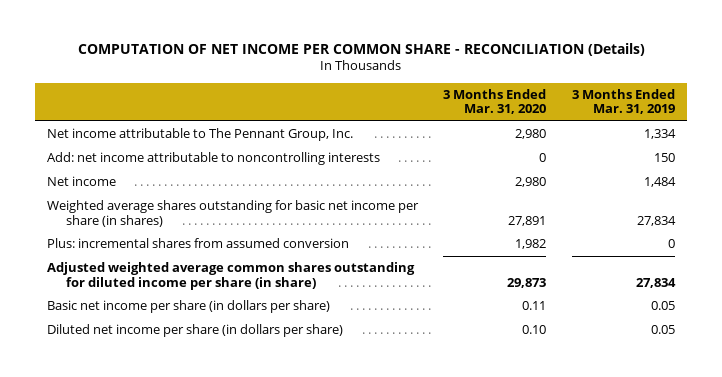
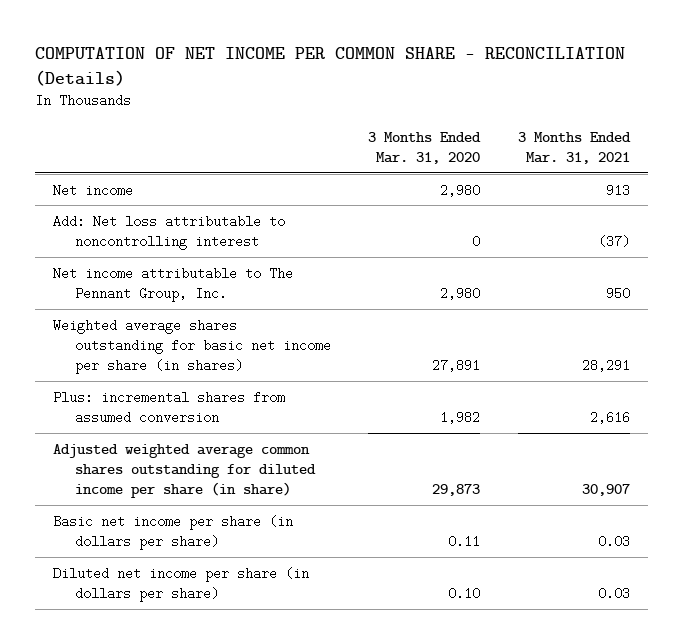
[571,88,675,115] 3 Months Ended Mar. 31, 2019 -> none
none -> [517,131,631,164] 3 Months Ended Mar. 31, 2021
[47,152,381,166] Add: net income attributable to noncontrolling interests -> none
none -> [53,214,286,250] Add: Net loss attributable to noncontrolling interest
[47,128,354,142] Net income attributable to The Pennant Group, Inc. -> [53,266,294,302] Net income attributable to The Pennant Group, Inc.

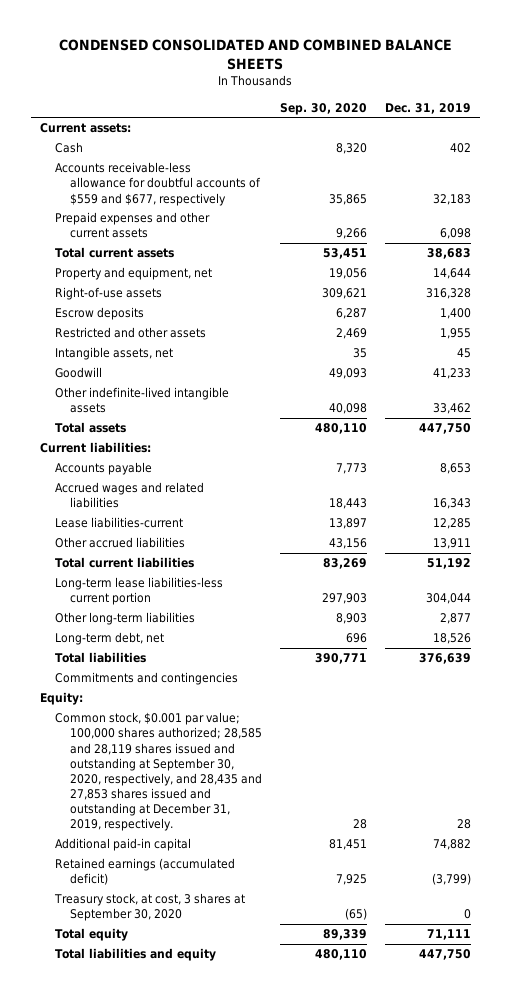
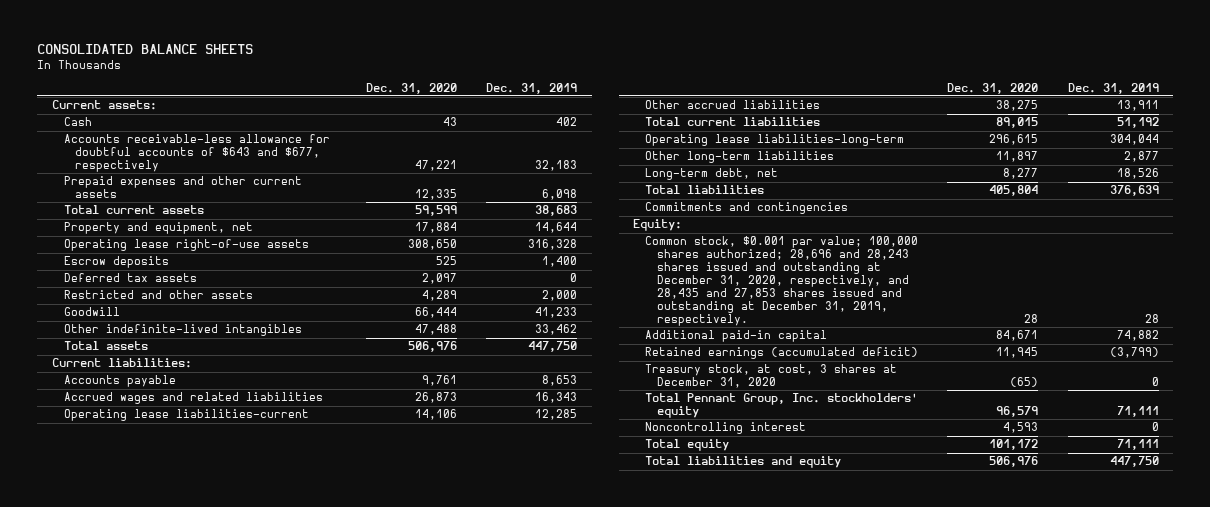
[59,38,453,70] CONDENSED CONSOLIDATED AND COMBINED BALANCE SHEETS -> [37,43,254,54] CONSOLIDATED BALANCE SHEETS
[279,102,367,115] Sep. 30, 2020 -> none
none -> [365,82,457,94] Dec. 31, 2020
[55,162,262,206] Accounts receivable-less allowance for doubtful accounts of $559 and $677, respectively -> [63,134,330,173] Accounts receivable-less allowance for doubtful accounts of $643 and $677, respectively
[55,287,163,301] Right-of-use assets -> [63,239,309,252] Operating lease right-of-use assets
[55,347,174,361] Intangible assets, net -> none
none -> [63,273,197,283] Deferred tax assets
[439,328,471,340] 1,955 -> [542,290,578,302] 2,000
[55,387,230,414] Other indefinite-lived intangible assets -> [63,324,302,337] Other indefinite-lived intangibles
[55,517,184,529] Lease liabilities-current -> [63,409,309,422] Operating lease liabilities-current
[55,577,224,606] Long-term lease liabilities-less current portion -> [645,134,905,147] Operating lease liabilities-long-term
[55,712,263,832] Common stock, $0.001 par value; 100,000 shares authorized; 28,585 and 28,119 shares issued and outstanding at September 30, 2020, respectively, and 28,435 and 27,853 shares issued and outstanding at December 31, 2019, respectively. -> [645,236,919,326] Common stock, $0.001 par value; 100,000 shares authorized; 28,696 and 28,243 shares issued and outstanding at December 31, 2020, respectively, and 28,435 and 27,853 shares issued and outstanding at December 31, 2019, respectively.
[54,893,246,922] Treasury stock, at cost, 3 shares at September 30, 2020 -> [645,364,898,389] Treasury stock, at cost, 3 shares at December 31, 2020
none -> [645,393,919,419] Total Pennant Group, Inc. stockholders' equity
none -> [645,422,807,435] Noncontrolling interest

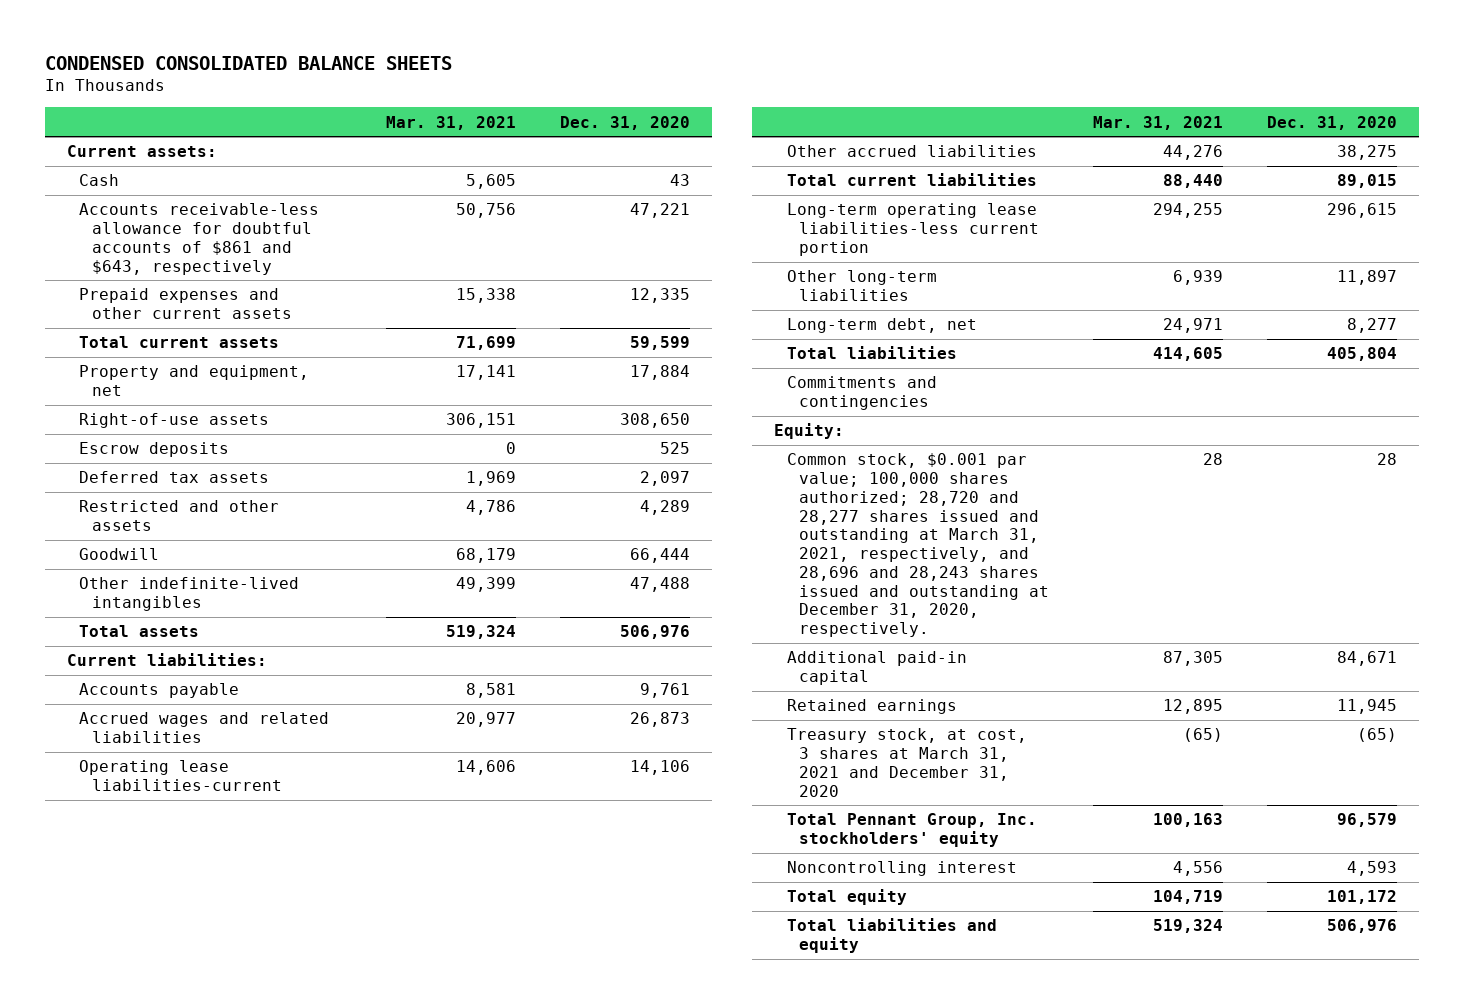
[37,43,254,54] CONSOLIDATED BALANCE SHEETS -> [44,55,452,70] CONDENSED CONSOLIDATED BALANCE SHEETS
[486,82,578,94] Dec. 31, 2019 -> none
none -> [385,115,516,130] Mar. 31, 2021
[63,134,330,173] Accounts receivable-less allowance for doubtful accounts of $643 and $677, respectively -> [79,203,320,275] Accounts receivable-less allowance for doubtful accounts of $861 and $643, respectively
[63,239,309,252] Operating lease right-of-use assets -> [79,413,270,429] Right-of-use assets
[645,134,905,147] Operating lease liabilities-long-term -> [786,203,1039,256] Long-term operating lease liabilities-less current portion
[645,236,919,326] Common stock, $0.001 par value; 100,000 shares authorized; 28,696 and 28,243 shares issued and outstanding at December 31, 2020, respectively, and 28,435 and 27,853 shares issued and outstanding at December 31, 2019, respectively. -> [786,453,1049,638] Common stock, $0.001 par value; 100,000 shares authorized; 28,720 and 28,277 shares issued and outstanding at March 31, 2021, respectively, and 28,696 and 28,243 shares issued and outstanding at December 31, 2020, respectively.
[645,347,919,360] Retained earnings (accumulated deficit) -> [786,699,957,715] Retained earnings
[645,364,898,389] Treasury stock, at cost, 3 shares at December 31, 2020 -> [786,728,1027,797] Treasury stock, at cost, 3 shares at March 31, 2021 and December 31, 2020

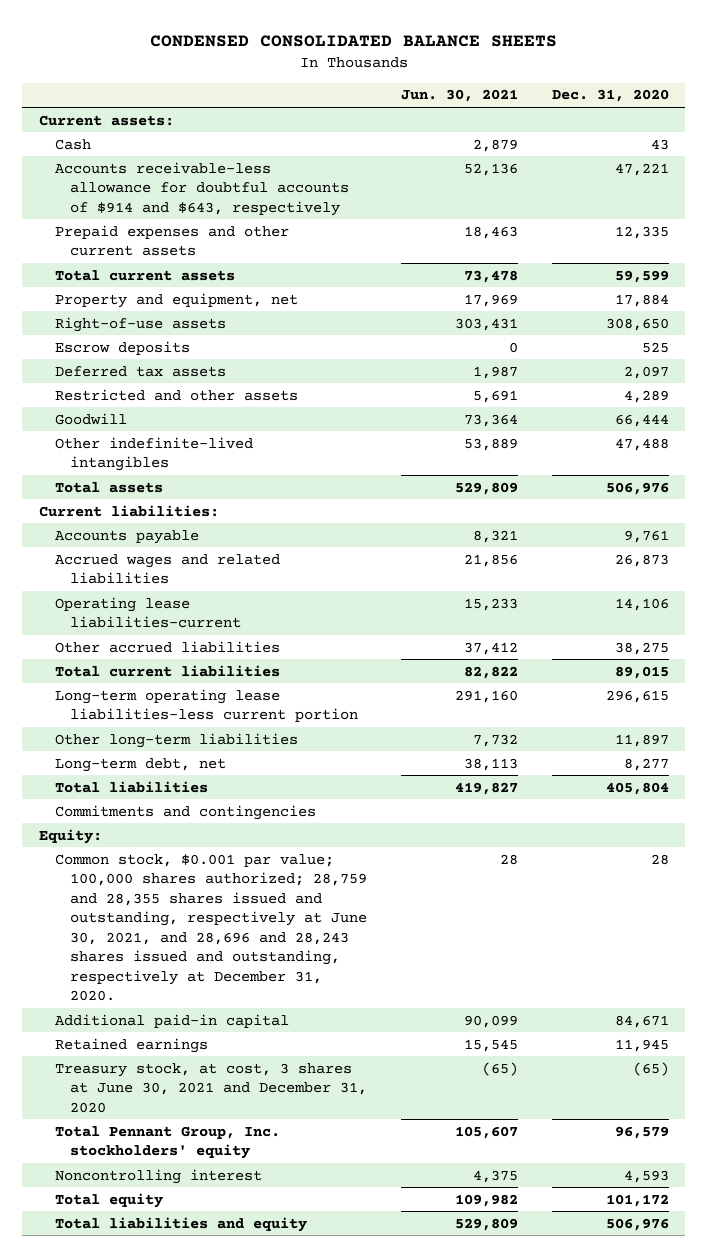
[385,115,516,130] Mar. 31, 2021 -> none
none -> [400,89,518,103] Jun. 30, 2021
[79,203,320,275] Accounts receivable-less allowance for doubtful accounts of $861 and $643, respectively -> [54,161,350,216] Accounts receivable-less allowance for doubtful accounts of $914 and $643, respectively
[786,453,1049,638] Common stock, $0.001 par value; 100,000 shares authorized; 28,720 and 28,277 shares issued and outstanding at March 31, 2021, respectively, and 28,696 and 28,243 shares issued and outstanding at December 31, 2020, respectively. -> [54,853,368,1002] Common stock, $0.001 par value; 100,000 shares authorized; 28,759 and 28,355 shares issued and outstanding, respectively at June 30, 2021, and 28,696 and 28,243 shares issued and outstanding, respectively at December 31, 2020.
[786,728,1027,797] Treasury stock, at cost, 3 shares at March 31, 2021 and December 31, 2020 -> [54,1062,368,1113] Treasury stock, at cost, 3 shares at June 30, 2021 and December 31, 2020

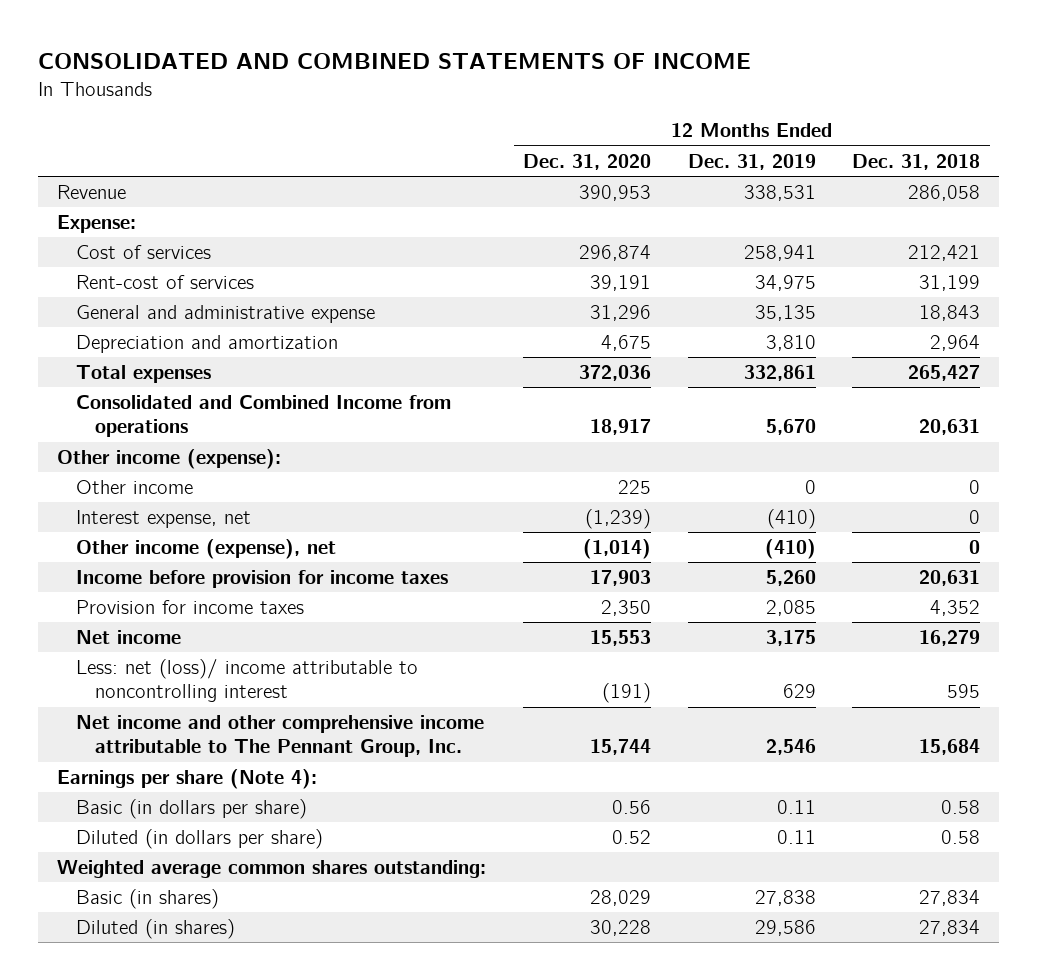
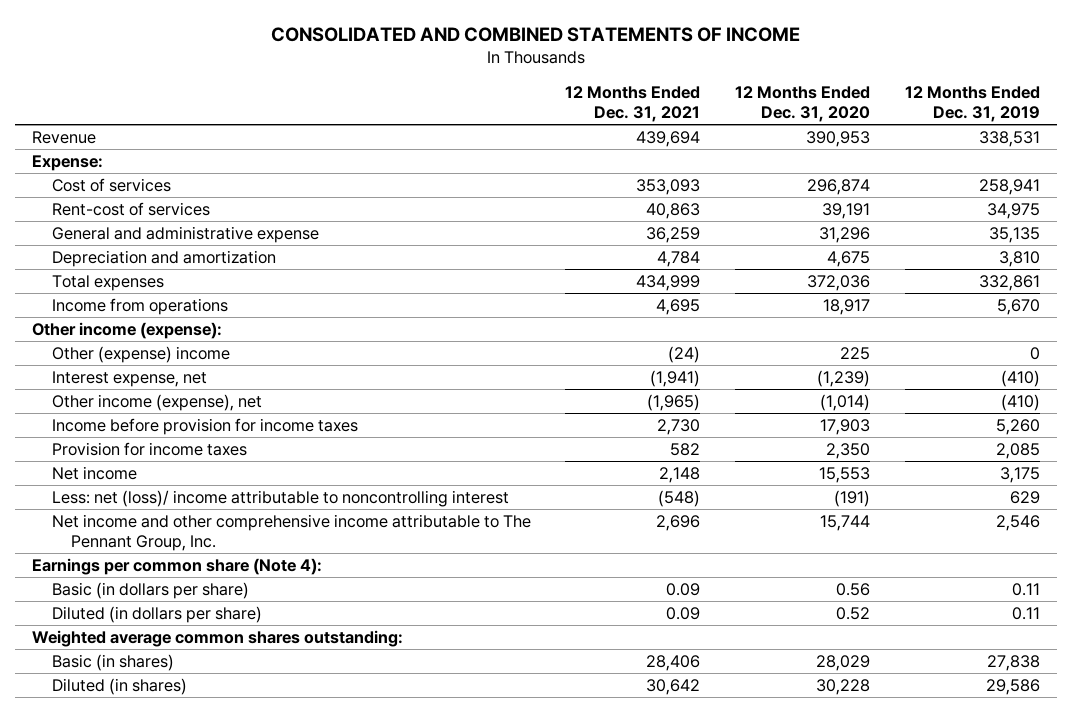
[852,153,981,170] Dec. 31, 2018 -> none
none -> [565,86,701,123] 12 Months Ended Dec. 31, 2021
[75,394,451,438] Consolidated and Combined Income from operations -> [51,298,228,316] Income from operations
[75,479,193,494] Other income -> [51,346,230,364] Other (expense) income
[56,768,317,789] Earnings per share (Note 4): -> [32,558,323,576] Earnings per common share (Note 4):

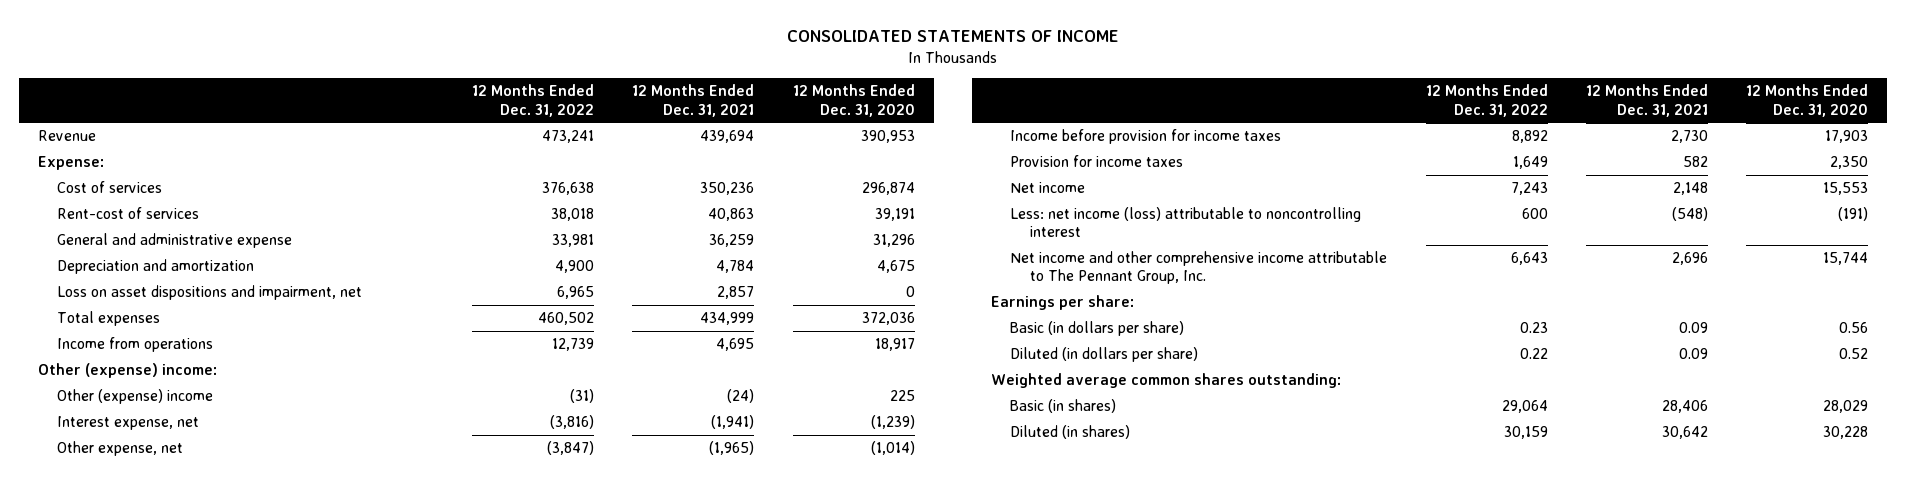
[271,26,801,42] CONSOLIDATED AND COMBINED STATEMENTS OF INCOME -> [786,30,1119,43] CONSOLIDATED STATEMENTS OF INCOME
[905,86,1041,123] 12 Months Ended Dec. 31, 2019 -> none
none -> [472,84,595,117] 12 Months Ended Dec. 31, 2022
[636,179,701,196] 353,093 -> [700,182,755,196] 350,236
none -> [56,285,362,301] Loss on asset dispositions and impairment, net
[32,322,223,340] Other income (expense): -> [37,363,217,379] Other (expense) income:
[51,394,262,412] Other income (expense), net -> [56,441,183,457] Other expense, net
[51,490,509,508] Less: net (loss)/ income attributable to noncontrolling interest -> [1010,207,1362,238] Less: net income (loss) attributable to noncontrolling interest
[32,558,323,576] Earnings per common share (Note 4): -> [991,295,1135,311] Earnings per share:

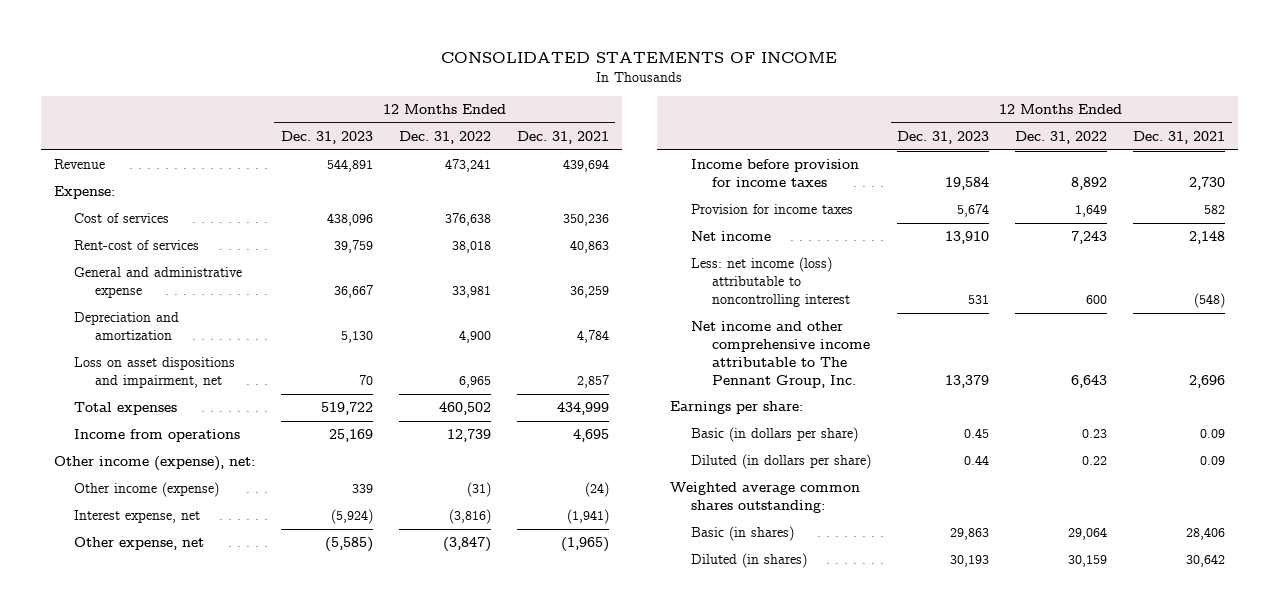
[792,84,915,117] 12 Months Ended Dec. 31, 2020 -> none
none -> [280,131,373,145] Dec. 31, 2023
[37,363,217,379] Other (expense) income: -> [53,456,255,472] Other income (expense), net:
[56,389,213,405] Other (expense) income -> [74,482,220,498] Other income (expense)

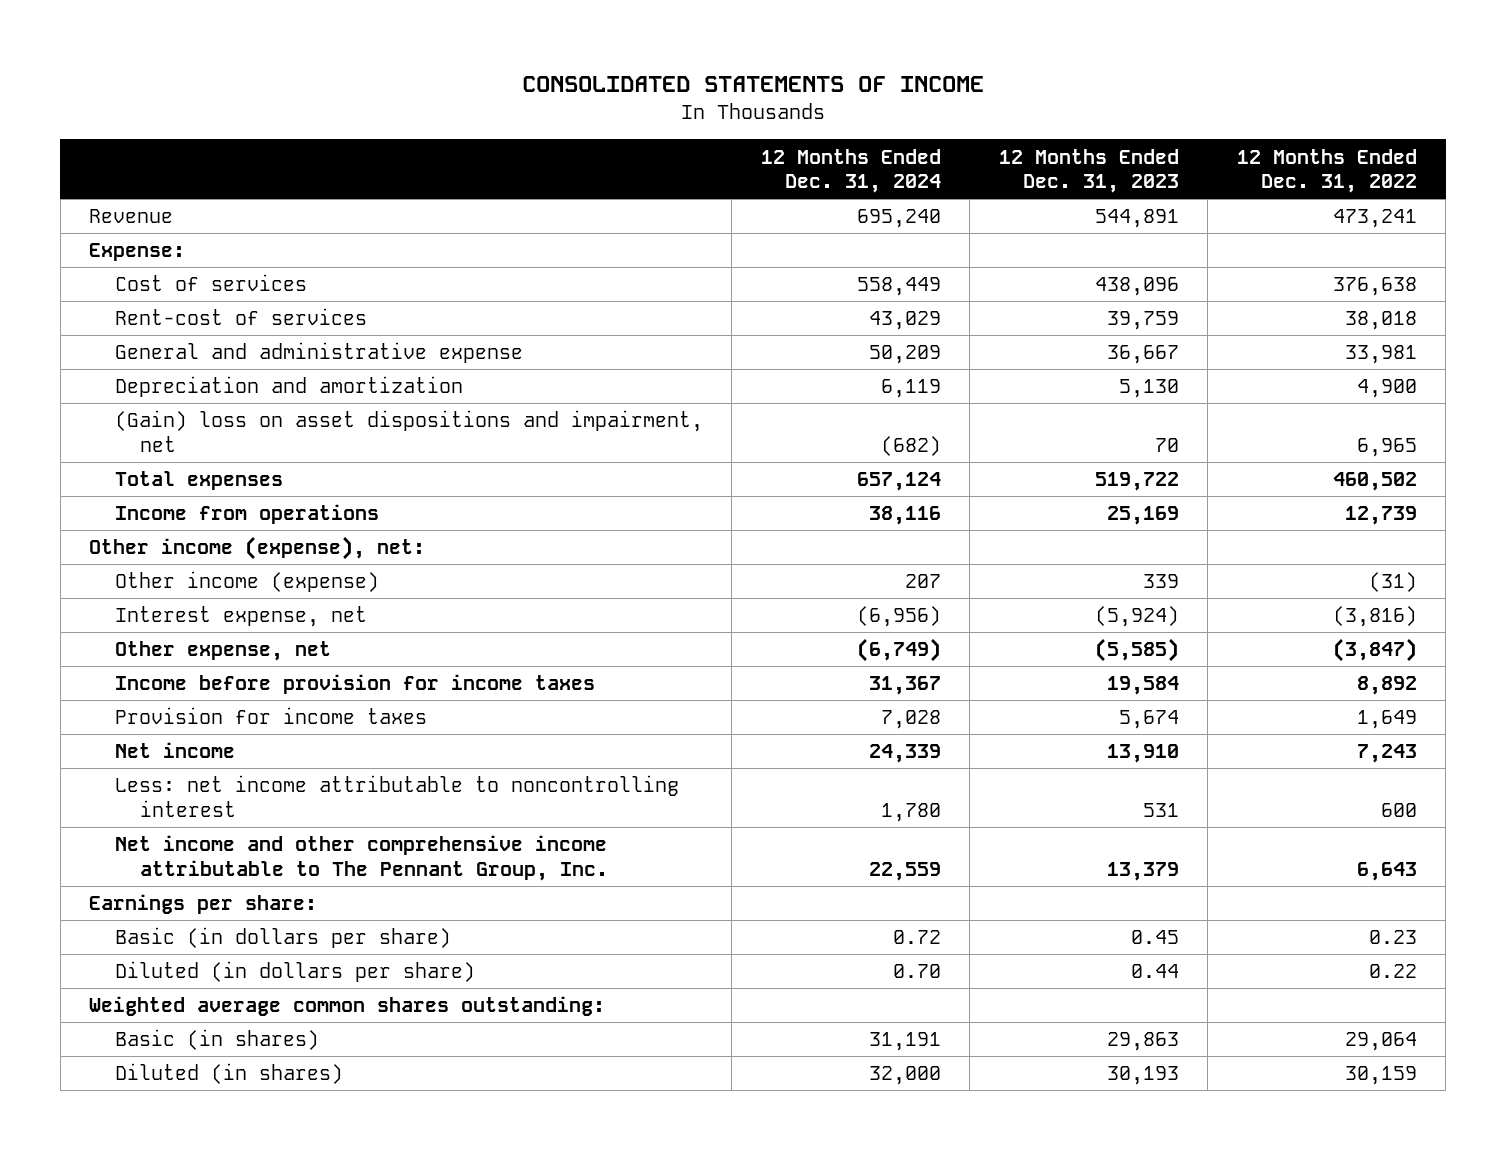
[516,131,609,145] Dec. 31, 2021 -> none
none -> [760,148,941,194] 12 Months Ended Dec. 31, 2024
[74,357,236,389] Loss on asset dispositions and impairment, net -> [114,410,703,452] (Gain) loss on asset dispositions and impairment, net
[690,257,850,307] Less: net income (loss) attributable to noncontrolling interest -> [114,775,679,817] Less: net income attributable to noncontrolling interest

